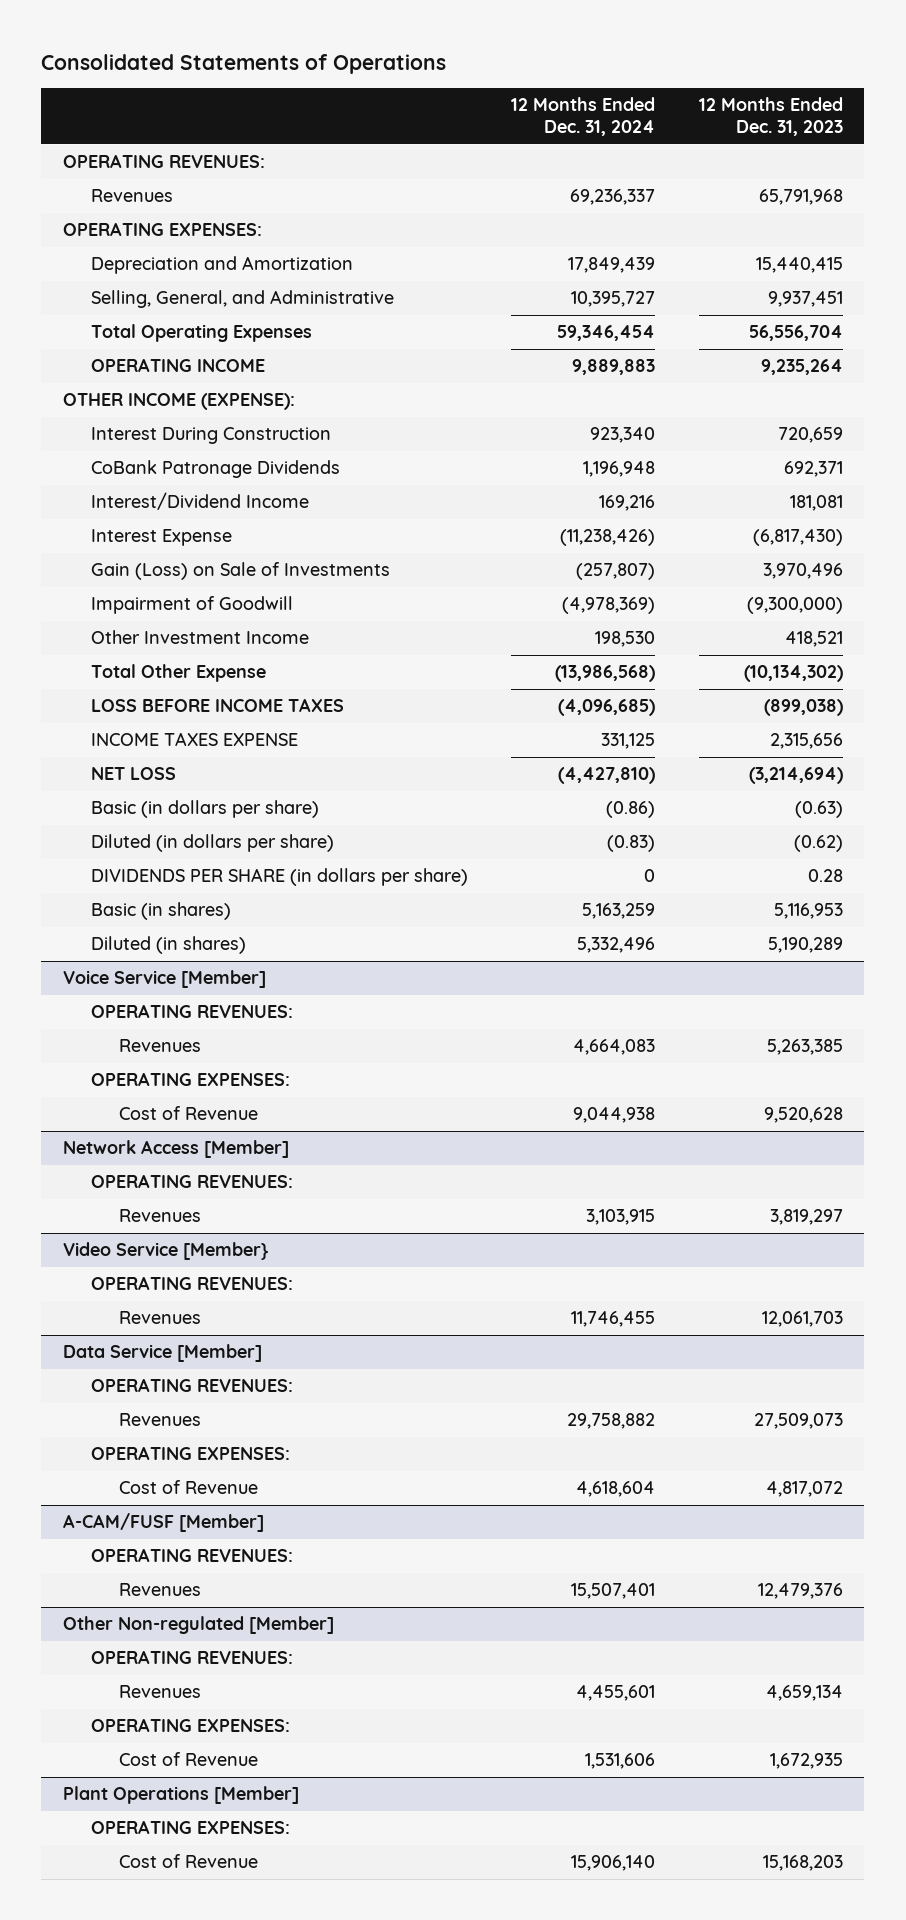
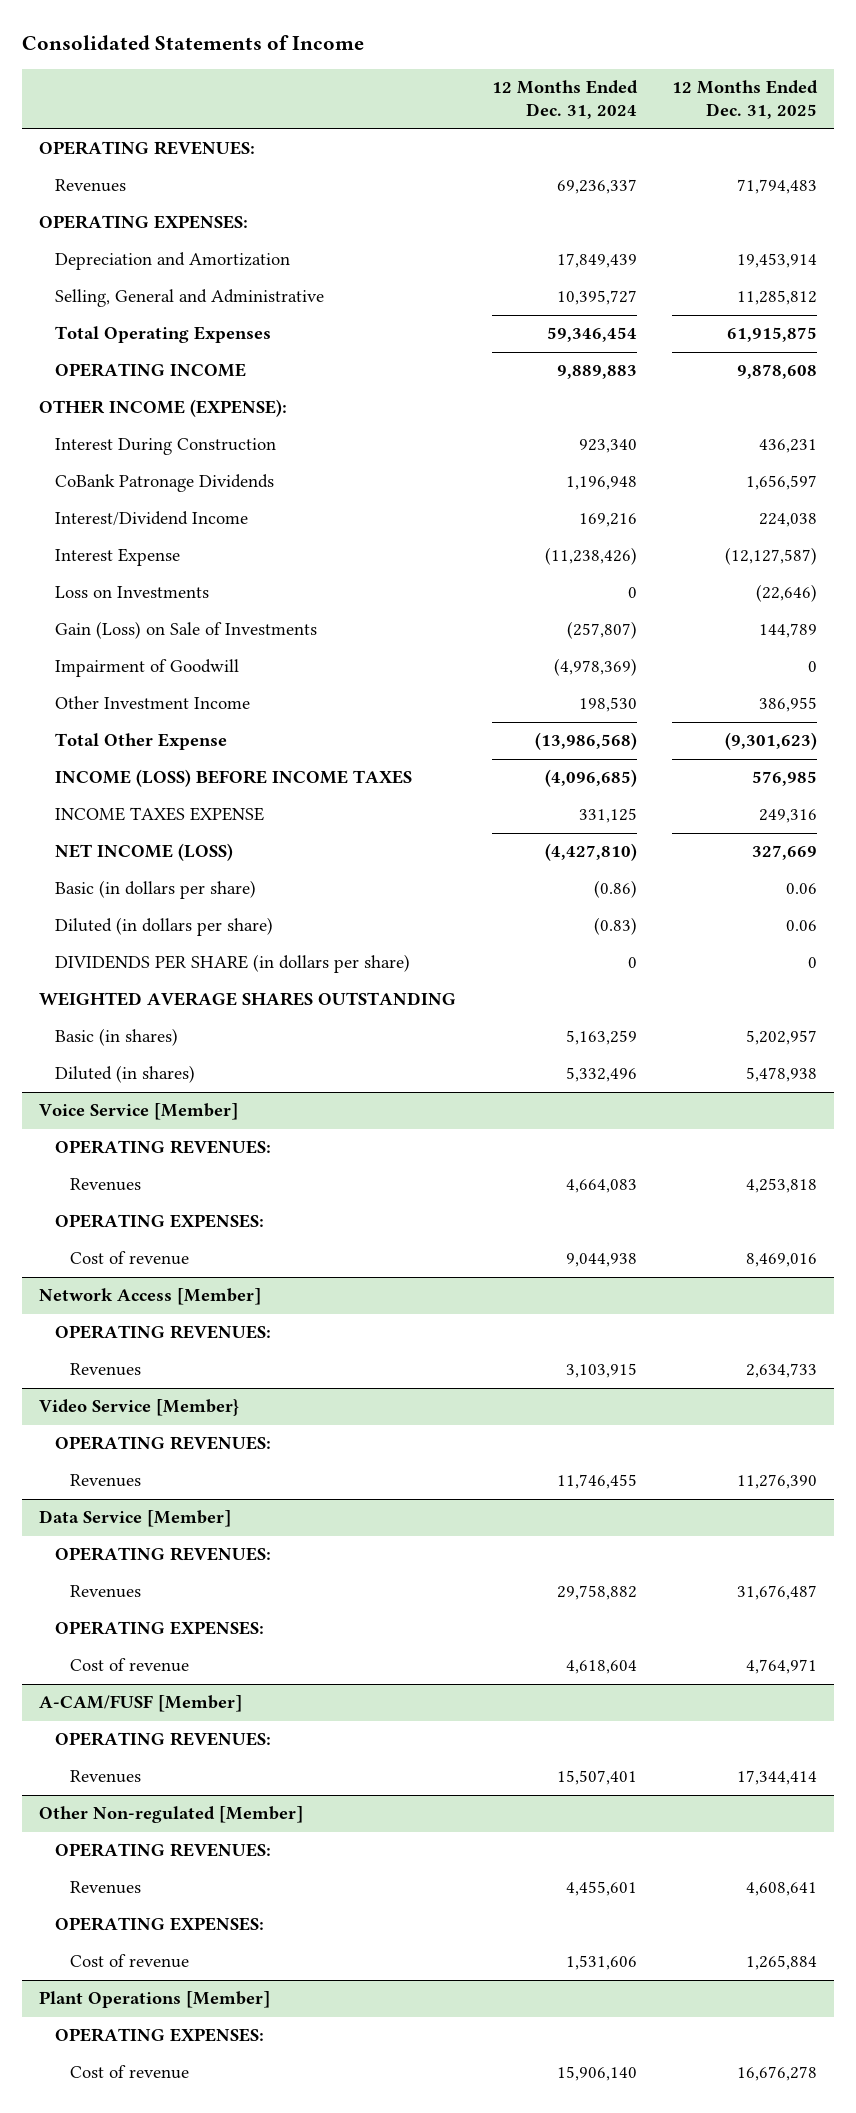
[41,53,447,74] Consolidated Statements of Operations -> [21,35,364,51] Consolidated Statements of Income
[698,97,843,137] 12 Months Ended Dec. 31, 2023 -> none
none -> [671,79,818,120] 12 Months Ended Dec. 31, 2025
[90,290,394,309] Selling, General, and Administrative -> [54,289,324,308] Selling, General and Administrative
none -> [54,586,209,599] Loss on Investments
[90,698,344,713] LOSS BEFORE INCOME TAXES -> [54,769,412,788] INCOME (LOSS) BEFORE INCOME TAXES
[90,767,176,781] NET LOSS -> [54,843,233,862] NET INCOME (LOSS)
none -> [39,992,457,1007] WEIGHTED AVERAGE SHARES OUTSTANDING
[118,1106,258,1121] Cost of Revenue -> [70,1251,190,1266] Cost of revenue
[118,1480,258,1495] Cost of Revenue -> [70,1658,190,1673] Cost of revenue
[118,1752,258,1767] Cost of Revenue -> [70,1954,190,1969] Cost of revenue
[118,1854,258,1869] Cost of Revenue -> [70,2065,190,2080] Cost of revenue

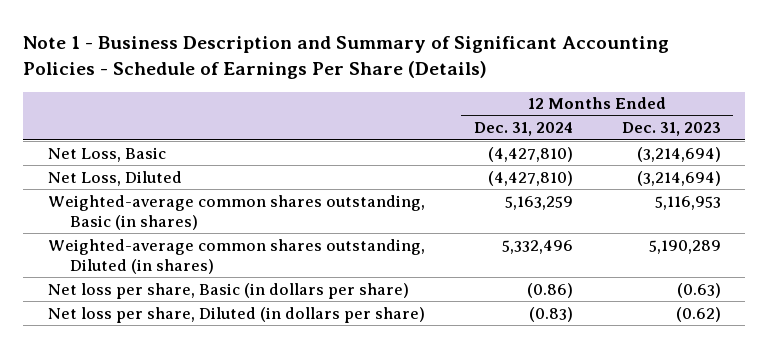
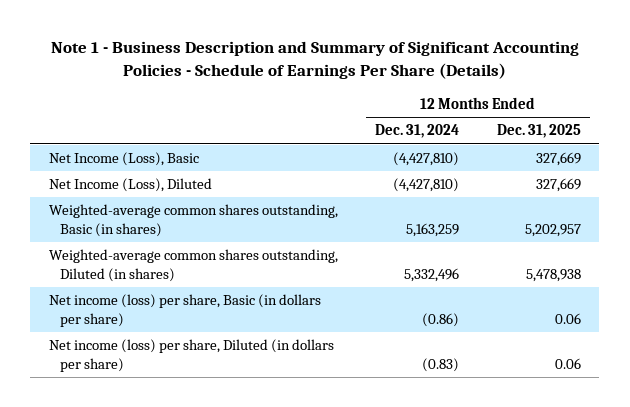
[621,122,721,137] Dec. 31, 2023 -> none
none -> [496,124,581,139] Dec. 31, 2025
[47,146,166,162] Net Loss, Basic -> [48,152,199,167] Net Income (Loss), Basic
[47,170,182,186] Net Loss, Diluted -> [48,178,212,193] Net Income (Loss), Diluted
[47,282,409,299] Net loss per share, Basic (in dollars per share) -> [48,294,321,327] Net income (loss) per share, Basic (in dollars per share)
[47,306,425,323] Net loss per share, Diluted (in dollars per share) -> [48,339,334,372] Net income (loss) per share, Diluted (in dollars per share)

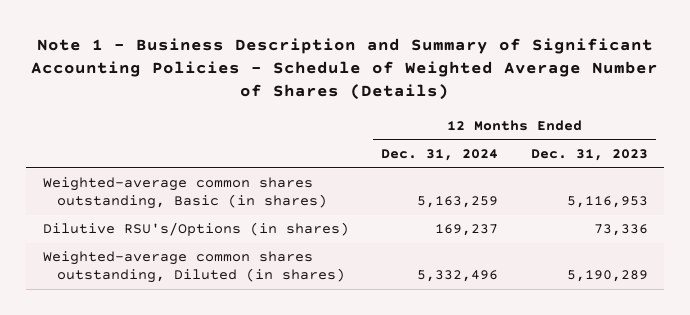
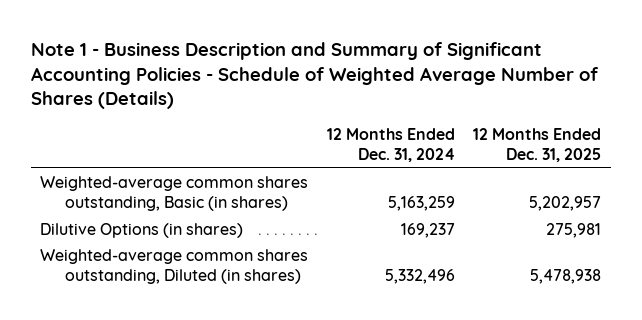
[530,148,648,161] Dec. 31, 2023 -> none
none -> [473,128,602,163] 12 Months Ended Dec. 31, 2025
[42,222,349,237] Dilutive RSU's/Options (in shares) -> [40,222,244,238] Dilutive Options (in shares)

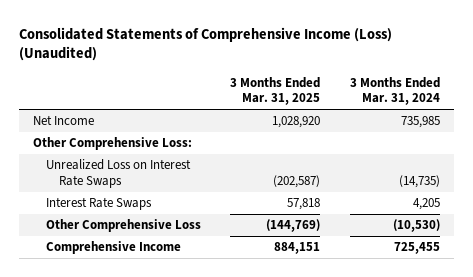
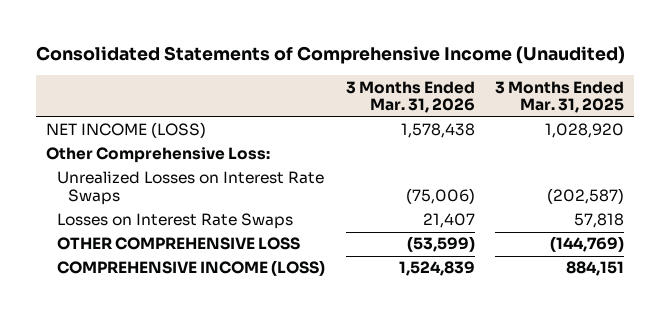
[18,26,392,62] Consolidated Statements of Comprehensive Income (Loss) (Unaudited) -> [35,45,625,64] Consolidated Statements of Comprehensive Income (Unaudited)
[349,76,440,106] 3 Months Ended Mar. 31, 2024 -> none
none -> [345,80,475,114] 3 Months Ended Mar. 31, 2026
[33,115,95,126] Net Income -> [46,122,207,139] NET INCOME (LOSS)
[46,159,192,189] Unrealized Loss on Interest Rate Swaps -> [57,171,325,206] Unrealized Losses on Interest Rate Swaps
[46,197,153,211] Interest Rate Swaps -> [57,213,294,230] Losses on Interest Rate Swaps
[46,219,202,233] Other Comprehensive Loss -> [57,237,301,251] OTHER COMPREHENSIVE LOSS
[46,241,182,255] Comprehensive Income -> [57,260,326,277] COMPREHENSIVE INCOME (LOSS)

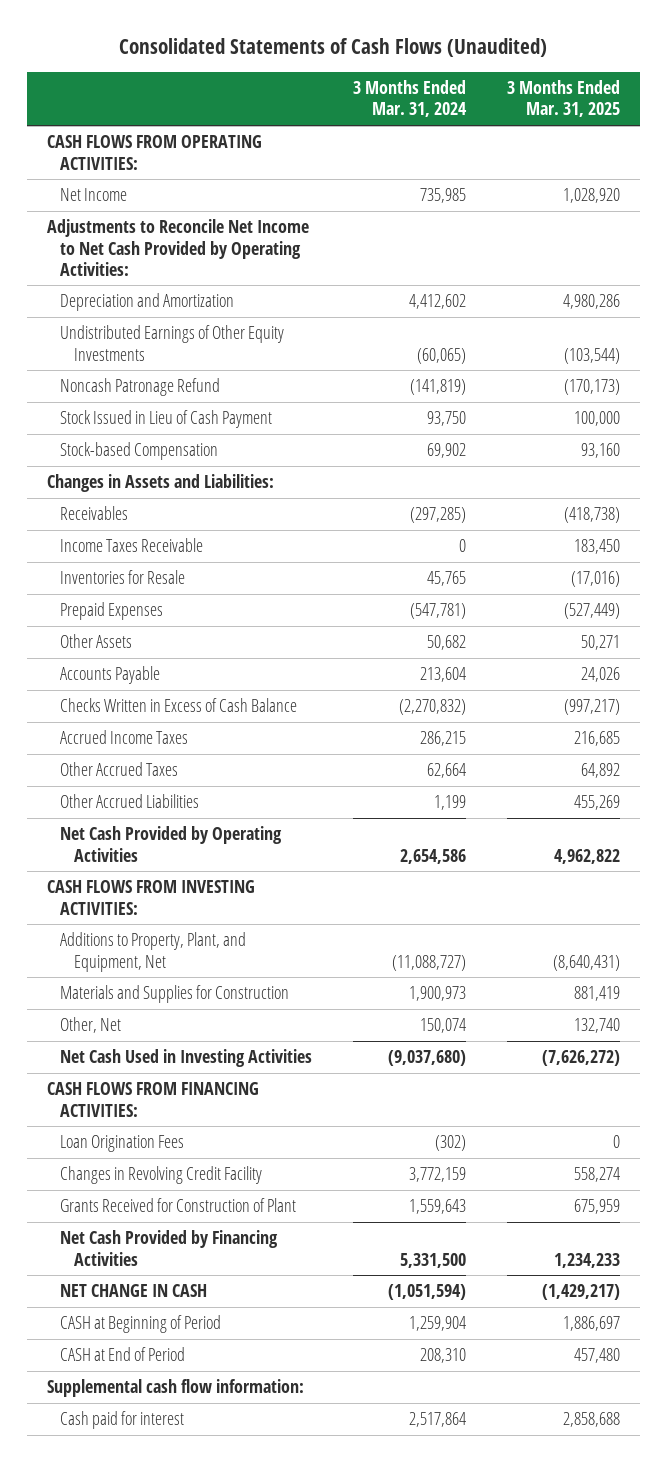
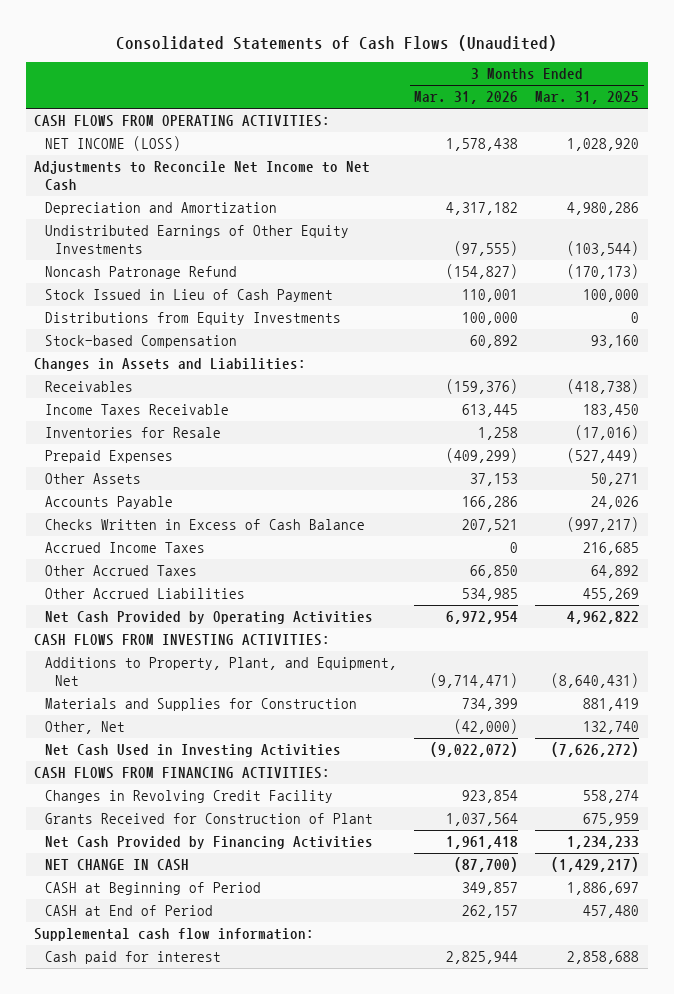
[352,80,467,118] 3 Months Ended Mar. 31, 2024 -> none
none -> [414,91,519,105] Mar. 31, 2026
[60,188,128,202] Net Income -> [44,136,181,152] NET INCOME (LOSS)
[46,219,309,276] Adjustments to Reconcile Net Income to Net Cash Provided by Operating Activities: -> [34,161,371,190] Adjustments to Reconcile Net Income to Net Cash
none -> [44,312,341,326] Distributions from Equity Investments
[60,1135,185,1153] Loan Origination Fees -> none

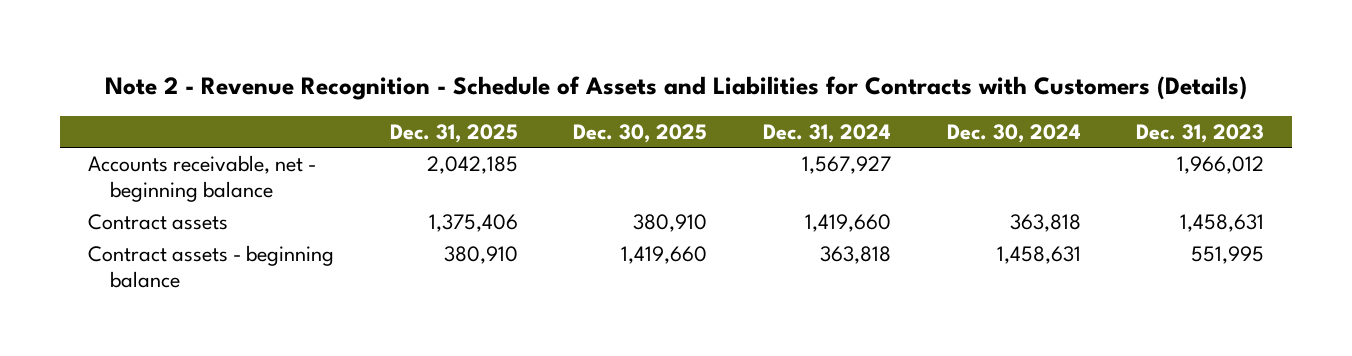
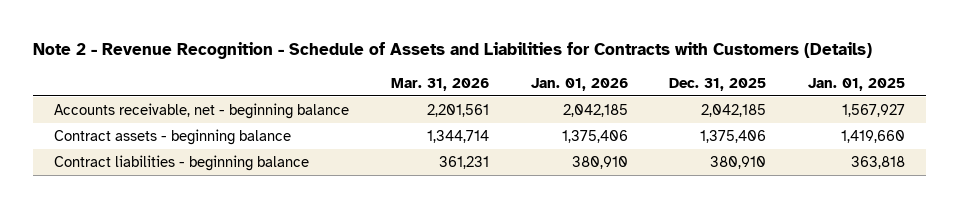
[573,123,708,143] Dec. 30, 2025 -> none
[762,123,891,143] Dec. 31, 2024 -> none
[946,123,1081,143] Dec. 30, 2024 -> none
[1136,123,1265,143] Dec. 31, 2023 -> none
none -> [390,77,489,91] Mar. 31, 2026
none -> [530,77,628,91] Jan. 01, 2026
none -> [808,77,906,91] Jan. 01, 2025
[87,214,228,231] Contract assets -> [53,129,291,146] Contract assets - beginning balance
[87,245,334,288] Contract assets - beginning balance -> [53,155,309,172] Contract liabilities - beginning balance

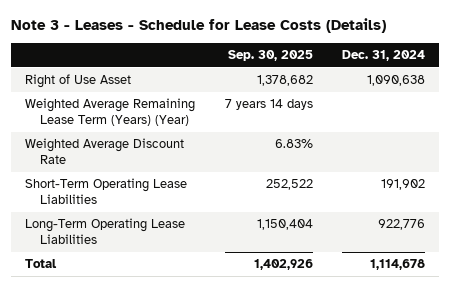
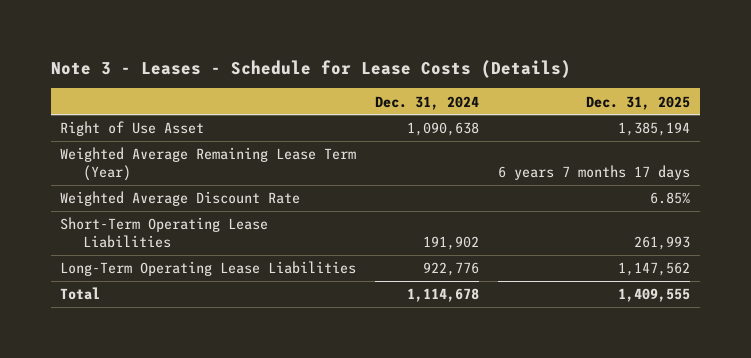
[227,49,313,61] Sep. 30, 2025 -> none
none -> [586,95,691,110] Dec. 31, 2025
[25,98,196,127] Weighted Average Remaining Lease Term (Years) (Year) -> [60,147,357,182] Weighted Average Remaining Lease Term (Year)

